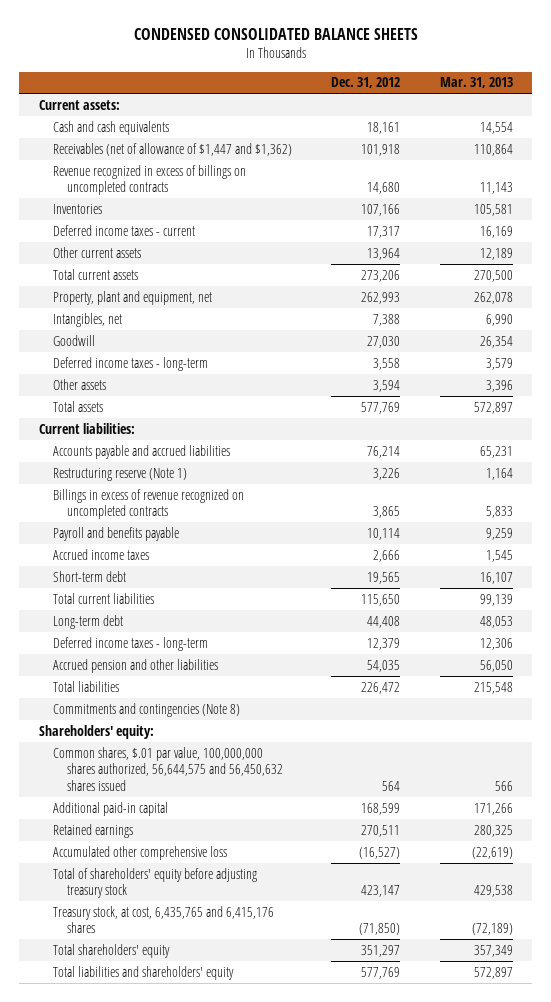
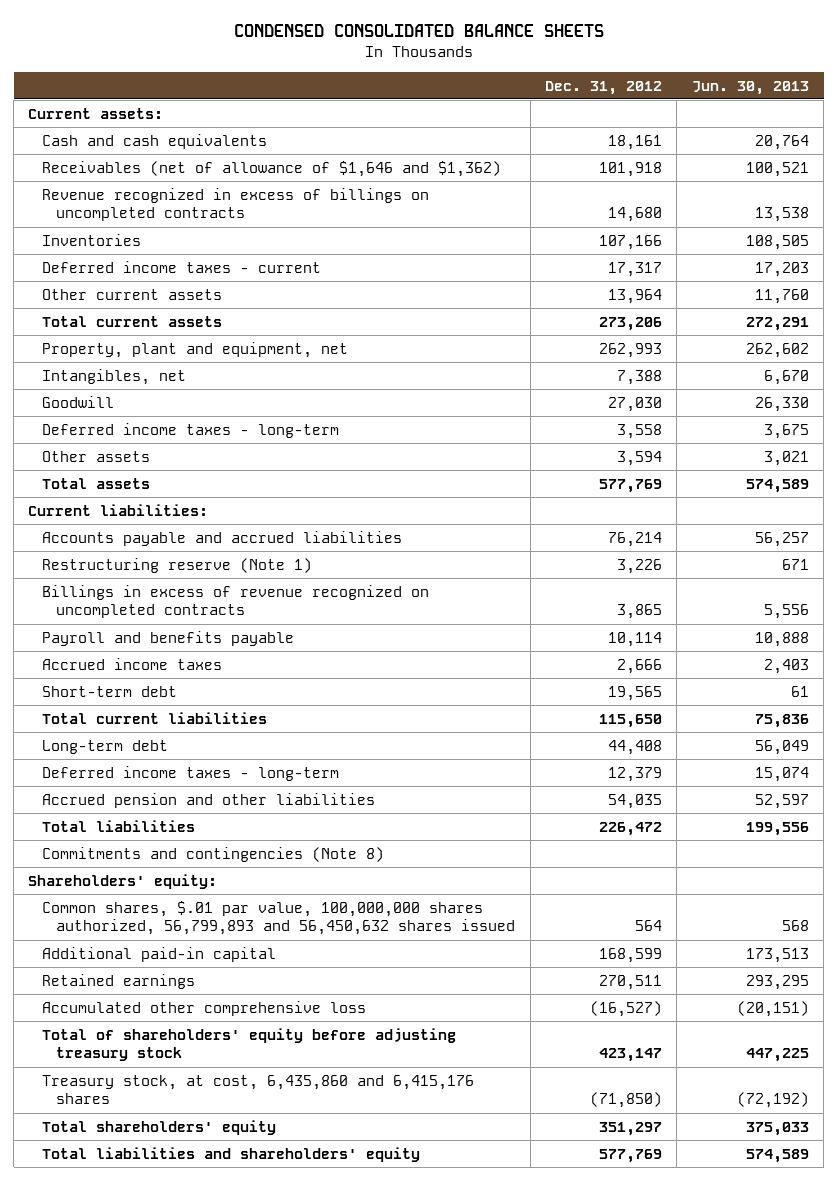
[439,77,513,89] Mar. 31, 2013 -> none
none -> [691,80,809,95] Jun. 30, 2013
[53,142,293,156] Receivables (net of allowance of $1,447 and $1,362) -> [42,160,502,177] Receivables (net of allowance of $1,646 and $1,362)
[53,746,284,791] Common shares, $.01 par value, 100,000,000 shares authorized, 56,644,575 and 56,450,632 shares issued -> [42,900,516,936] Common shares, $.01 par value, 100,000,000 shares authorized, 56,799,893 and 56,450,632 shares issued
[53,905,275,934] Treasury stock, at cost, 6,435,765 and 6,415,176 shares -> [42,1074,475,1105] Treasury stock, at cost, 6,435,860 and 6,415,176 shares

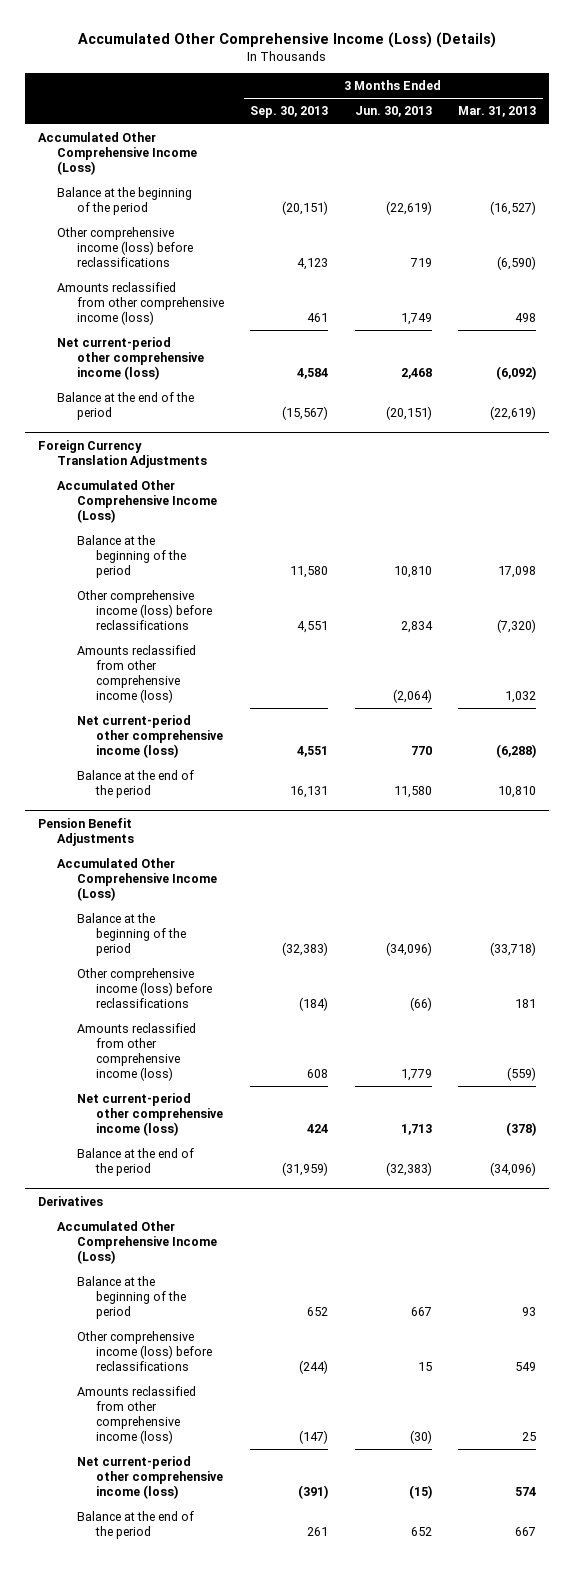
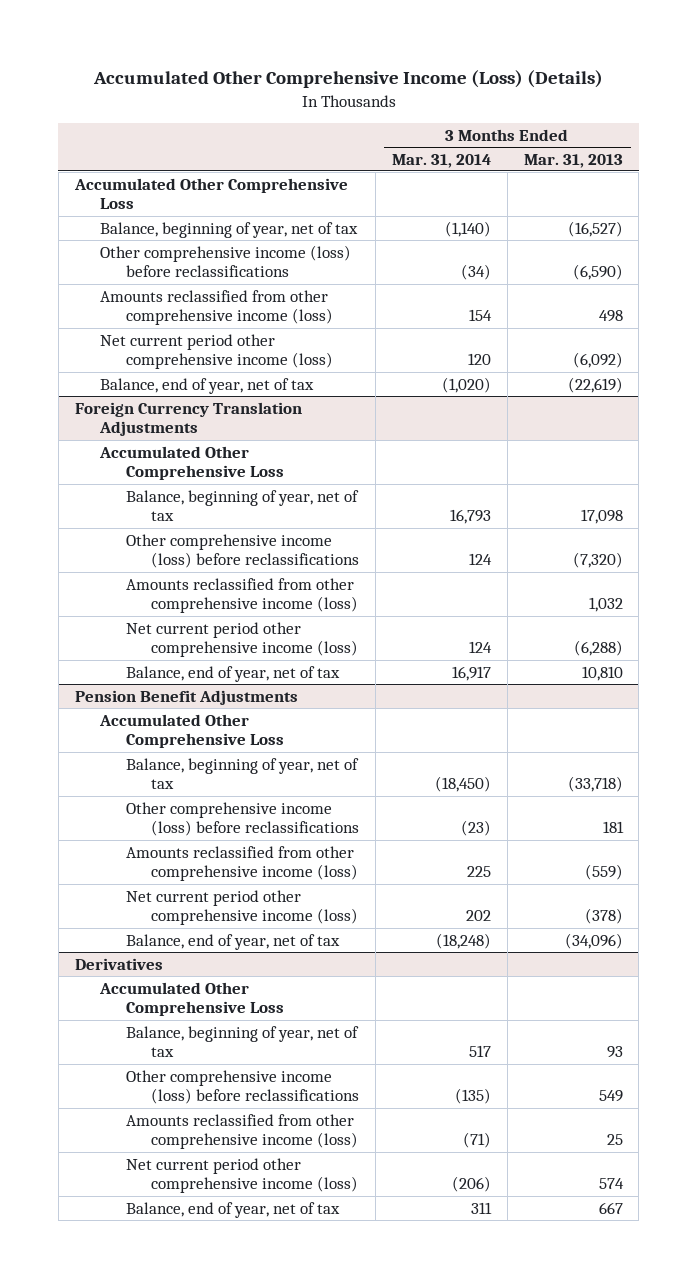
[250,106,329,119] Sep. 30, 2013 -> none
[354,106,432,118] Jun. 30, 2013 -> none
none -> [391,153,491,168] Mar. 31, 2014
[37,131,198,176] Accumulated Other Comprehensive Income (Loss) -> [73,177,348,210] Accumulated Other Comprehensive Loss
[57,186,193,216] Balance at the beginning of the period -> [100,221,359,238] Balance, beginning of year, net of tax
[57,336,204,381] Net current-period other comprehensive income (loss) -> [100,333,333,370] Net current period other comprehensive income (loss)
[57,391,195,421] Balance at the end of the period -> [100,377,315,394] Balance, end of year, net of tax
[57,479,217,524] Accumulated Other Comprehensive Income (Loss) -> [99,445,284,481] Accumulated Other Comprehensive Loss
[76,534,187,579] Balance at the beginning of the period -> [125,489,359,522] Balance, beginning of year, net of tax
[76,714,224,759] Net current-period other comprehensive income (loss) -> [125,621,359,658] Net current period other comprehensive income (loss)
[76,769,194,799] Balance at the end of the period -> [125,665,340,682] Balance, end of year, net of tax
[57,857,217,902] Accumulated Other Comprehensive Income (Loss) -> [99,713,284,749] Accumulated Other Comprehensive Loss
[76,912,187,957] Balance at the beginning of the period -> [125,757,359,790] Balance, beginning of year, net of tax
[76,1092,224,1137] Net current-period other comprehensive income (loss) -> [125,889,359,926] Net current period other comprehensive income (loss)
[76,1147,194,1177] Balance at the end of the period -> [125,933,340,950] Balance, end of year, net of tax
[57,1220,217,1265] Accumulated Other Comprehensive Income (Loss) -> [99,981,284,1017] Accumulated Other Comprehensive Loss
[76,1275,187,1320] Balance at the beginning of the period -> [125,1025,359,1058] Balance, beginning of year, net of tax
[76,1455,224,1500] Net current-period other comprehensive income (loss) -> [125,1157,359,1194] Net current period other comprehensive income (loss)
[76,1510,194,1540] Balance at the end of the period -> [125,1201,340,1218] Balance, end of year, net of tax

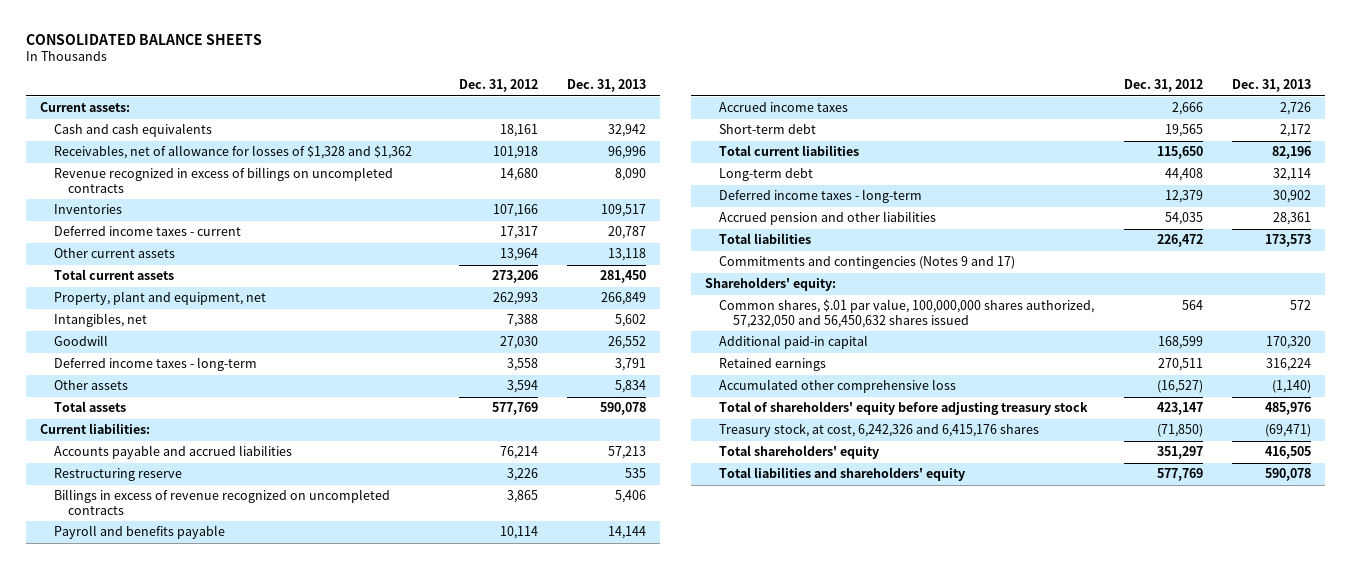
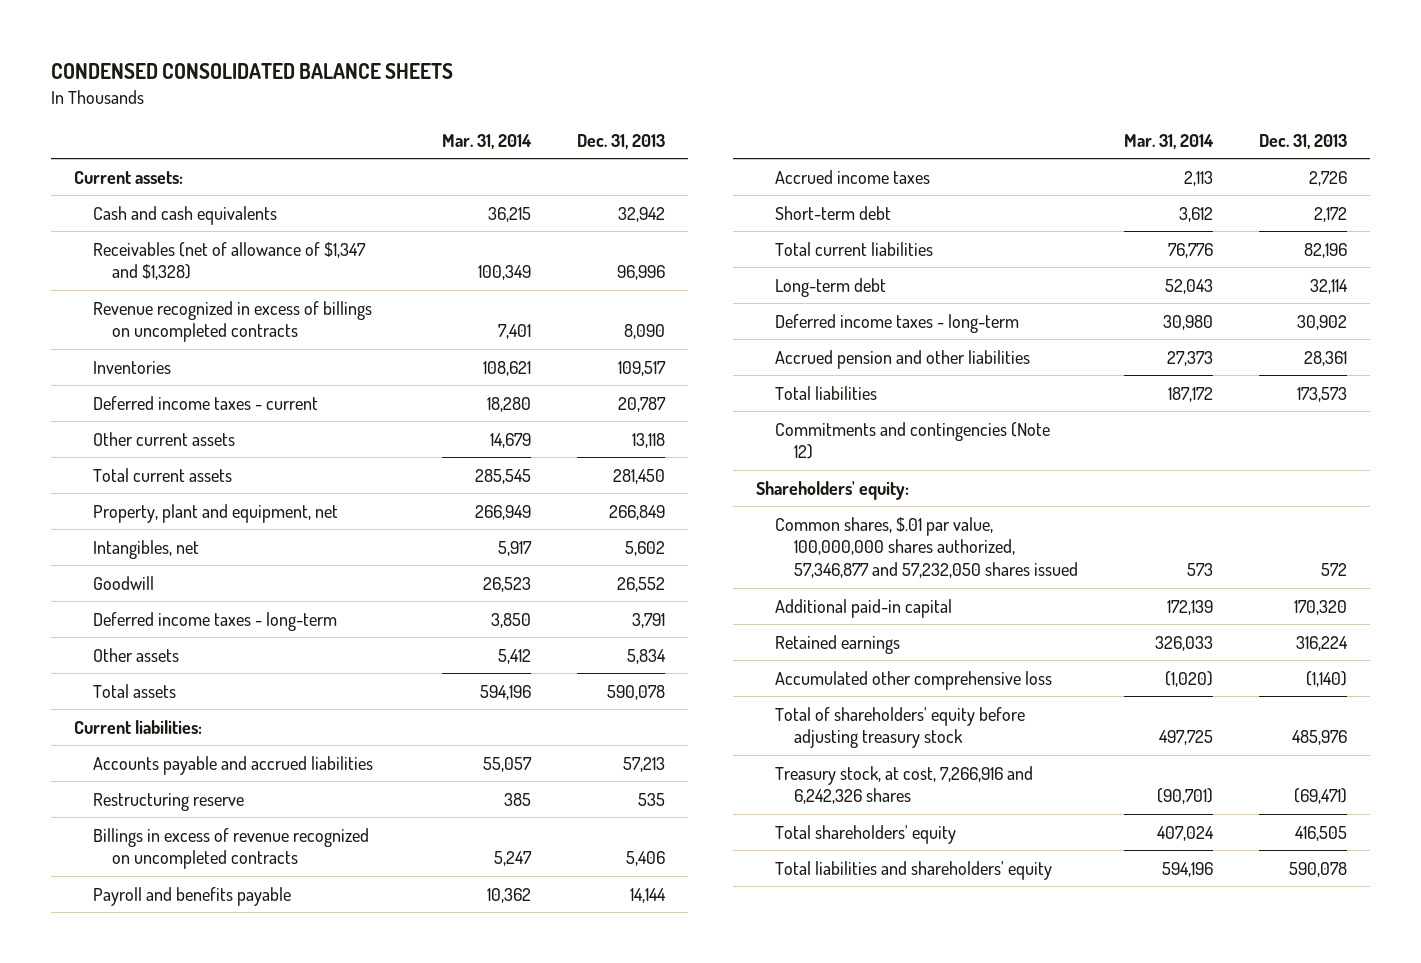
[25,33,262,45] CONSOLIDATED BALANCE SHEETS -> [51,63,454,80] CONDENSED CONSOLIDATED BALANCE SHEETS
[458,79,538,93] Dec. 31, 2012 -> none
none -> [441,133,532,149] Mar. 31, 2014
[54,145,413,160] Receivables, net of allowance for losses of $1,328 and $1,362 -> [93,241,367,281] Receivables (net of allowance of $1,347 and $1,328)
[719,256,1016,270] Commitments and contingencies (Notes 9 and 17) -> [774,421,1050,460] Commitments and contingencies (Note 12)
[719,299,1095,328] Common shares, $.01 par value, 100,000,000 shares authorized, 57,232,050 and 56,450,632 shares issued -> [774,516,1078,579] Common shares, $.01 par value, 100,000,000 shares authorized, 57,346,877 and 57,232,050 shares issued
[719,423,1040,438] Treasury stock, at cost, 6,242,326 and 6,415,176 shares -> [774,765,1033,805] Treasury stock, at cost, 7,266,916 and 6,242,326 shares

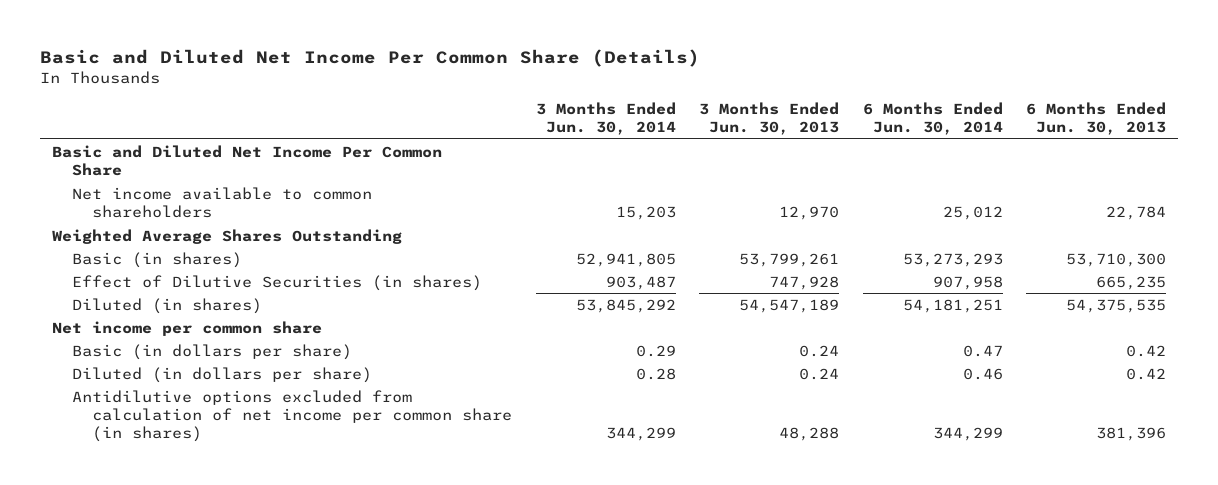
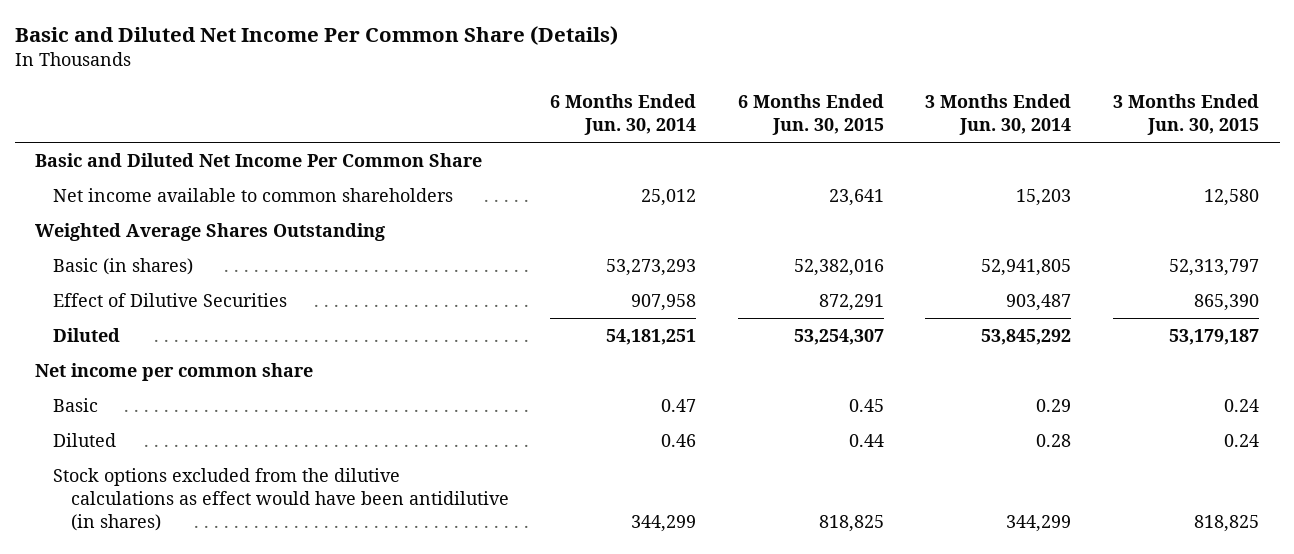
[699,101,840,136] 3 Months Ended Jun. 30, 2013 -> none
[1026,101,1167,136] 6 Months Ended Jun. 30, 2013 -> none
none -> [737,94,884,136] 6 Months Ended Jun. 30, 2015
none -> [1112,94,1259,136] 3 Months Ended Jun. 30, 2015
[72,274,483,291] Effect of Dilutive Securities (in shares) -> [52,292,287,307] Effect of Dilutive Securities
[72,297,263,314] Diluted (in shares) -> [52,327,120,342] Diluted
[72,343,353,360] Basic (in dollars per share) -> [52,397,98,412] Basic
[72,366,373,383] Diluted (in dollars per share) -> [52,432,116,447] Diluted
[72,389,513,443] Antidilutive options excluded from calculation of net income per common share (in shares) -> [52,467,509,532] Stock options excluded from the dilutive calculations as effect would have been antidilutive (in shares)

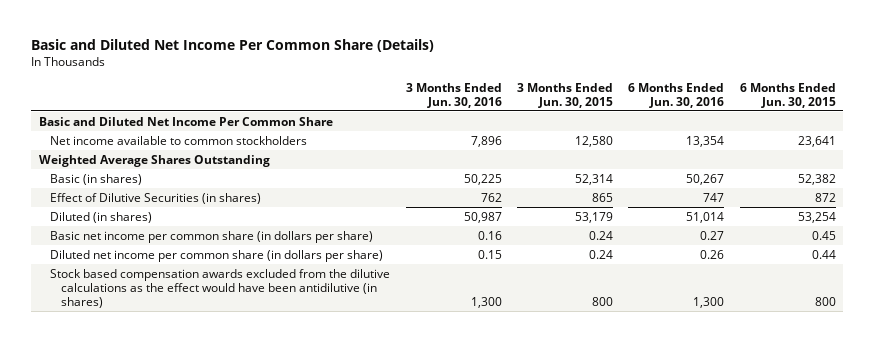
[550,94,697,136] 6 Months Ended Jun. 30, 2014 -> none
[925,94,1072,136] 3 Months Ended Jun. 30, 2014 -> none
none -> [405,82,502,108] 3 Months Ended Jun. 30, 2016
none -> [628,82,725,108] 6 Months Ended Jun. 30, 2016
[52,187,453,202] Net income available to common shareholders -> [50,135,308,145] Net income available to common stockholders
[35,362,314,381] Net income per common share -> none
[793,258,884,276] 52,382,016 -> [797,173,836,185] 52,382
[1168,258,1259,276] 52,313,797 -> [574,173,613,185] 52,314
[52,292,287,307] Effect of Dilutive Securities -> [50,192,262,204] Effect of Dilutive Securities (in shares)
[818,293,884,311] 872,291 -> [814,192,836,202] 872
[1193,293,1259,311] 865,390 -> [591,192,613,202] 865
[52,327,120,342] Diluted -> [50,211,153,223] Diluted (in shares)
[793,328,884,345] 53,254,307 -> [797,211,836,223] 53,254
[1168,328,1259,345] 53,179,187 -> [574,211,613,223] 53,179
[52,397,98,412] Basic -> [50,230,374,243] Basic net income per common share (in dollars per share)
[52,432,116,447] Diluted -> [50,249,384,262] Diluted net income per common share (in dollars per share)
[52,467,509,532] Stock options excluded from the dilutive calculations as effect would have been antidilutive (in shares) -> [50,268,391,308] Stock based compensation awards excluded from the dilutive calculations as the effect would have been antidilutive (in shares)
[818,515,884,533] 818,825 -> [814,296,836,306] 800
[1193,515,1259,533] 818,825 -> [591,296,613,306] 800

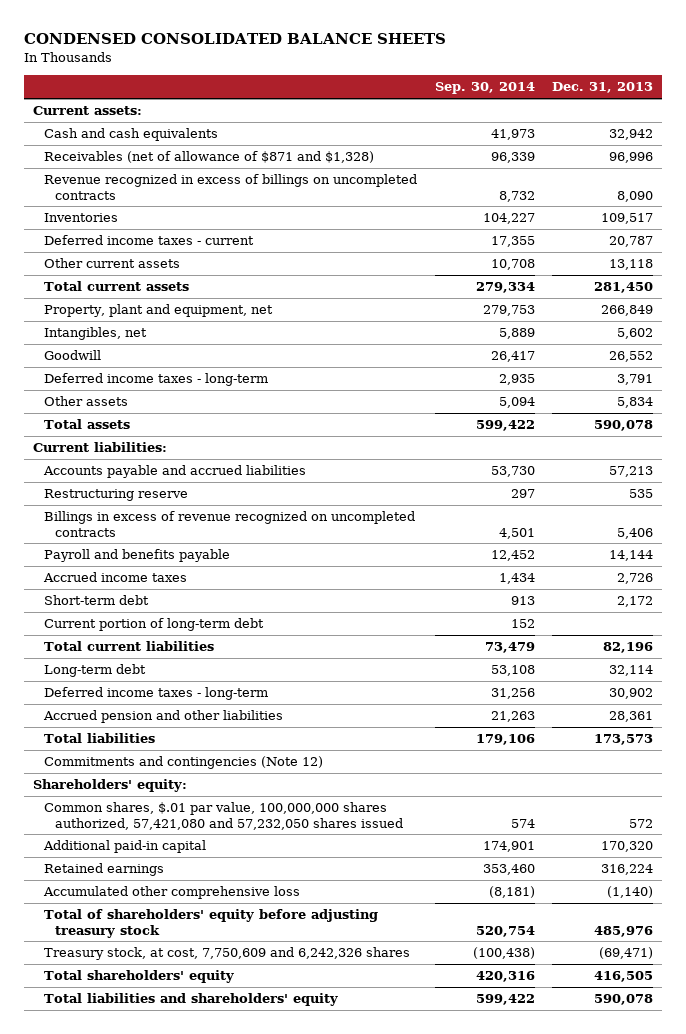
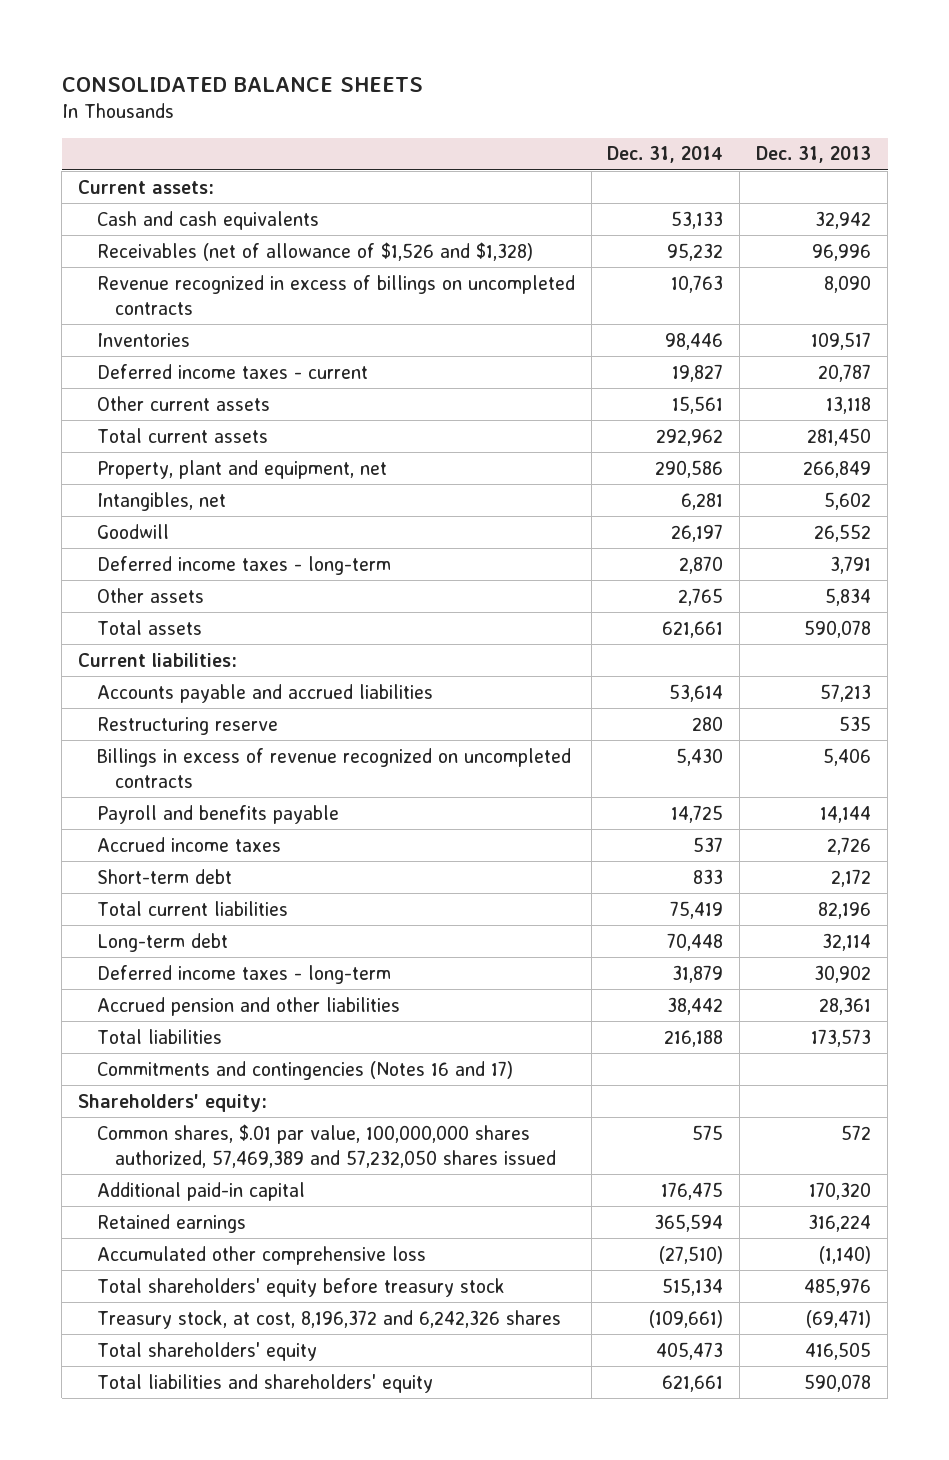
[23,33,446,45] CONDENSED CONSOLIDATED BALANCE SHEETS -> [61,76,423,92] CONSOLIDATED BALANCE SHEETS
[434,82,535,95] Sep. 30, 2014 -> none
none -> [607,146,724,164] Dec. 31, 2014
[44,151,375,164] Receivables (net of allowance of $871 and $1,328) -> [96,241,533,261] Receivables (net of allowance of $1,526 and $1,328)
[44,618,265,632] Current portion of long-term debt -> none
[44,756,324,770] Commitments and contingencies (Note 12) -> [96,1060,513,1080] Commitments and contingencies (Notes 16 and 17)
[44,802,404,830] Common shares, $.01 par value, 100,000,000 shares authorized, 57,421,080 and 57,232,050 shares issued -> [96,1123,557,1168] Common shares, $.01 par value, 100,000,000 shares authorized, 57,469,389 and 57,232,050 shares issued
[44,909,379,938] Total of shareholders' equity before adjusting treasury stock -> [96,1277,505,1297] Total shareholders' equity before treasury stock
[44,947,411,961] Treasury stock, at cost, 7,750,609 and 6,242,326 shares -> [96,1309,561,1329] Treasury stock, at cost, 8,196,372 and 6,242,326 shares

